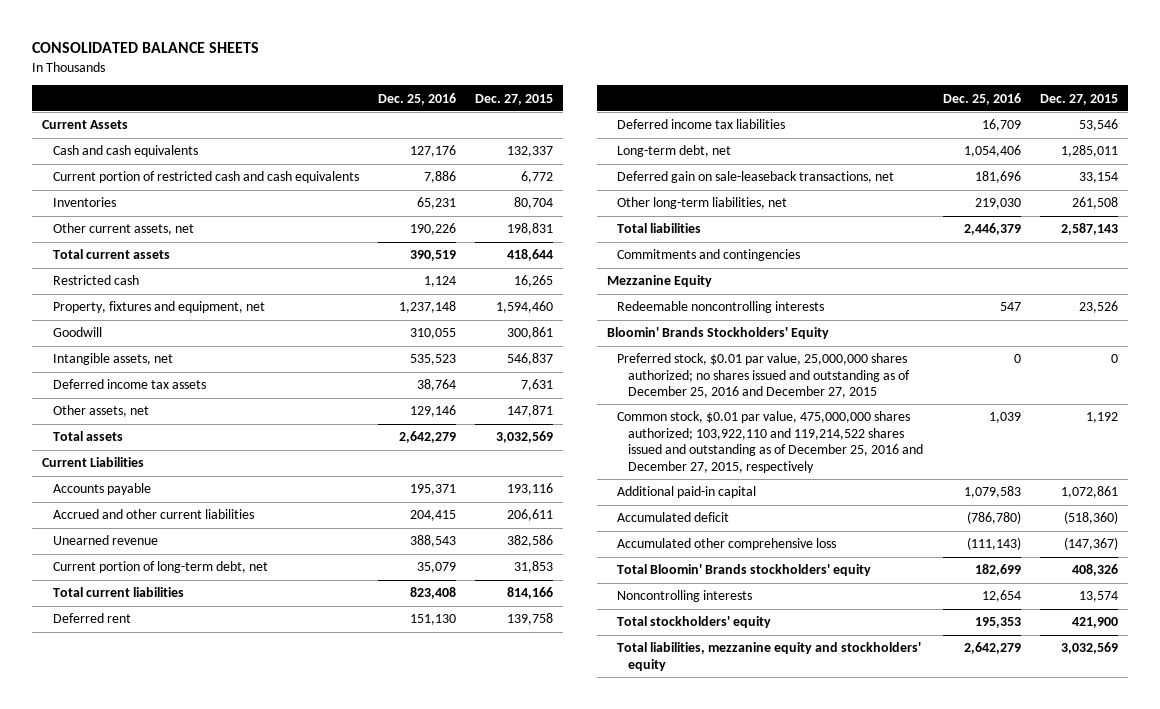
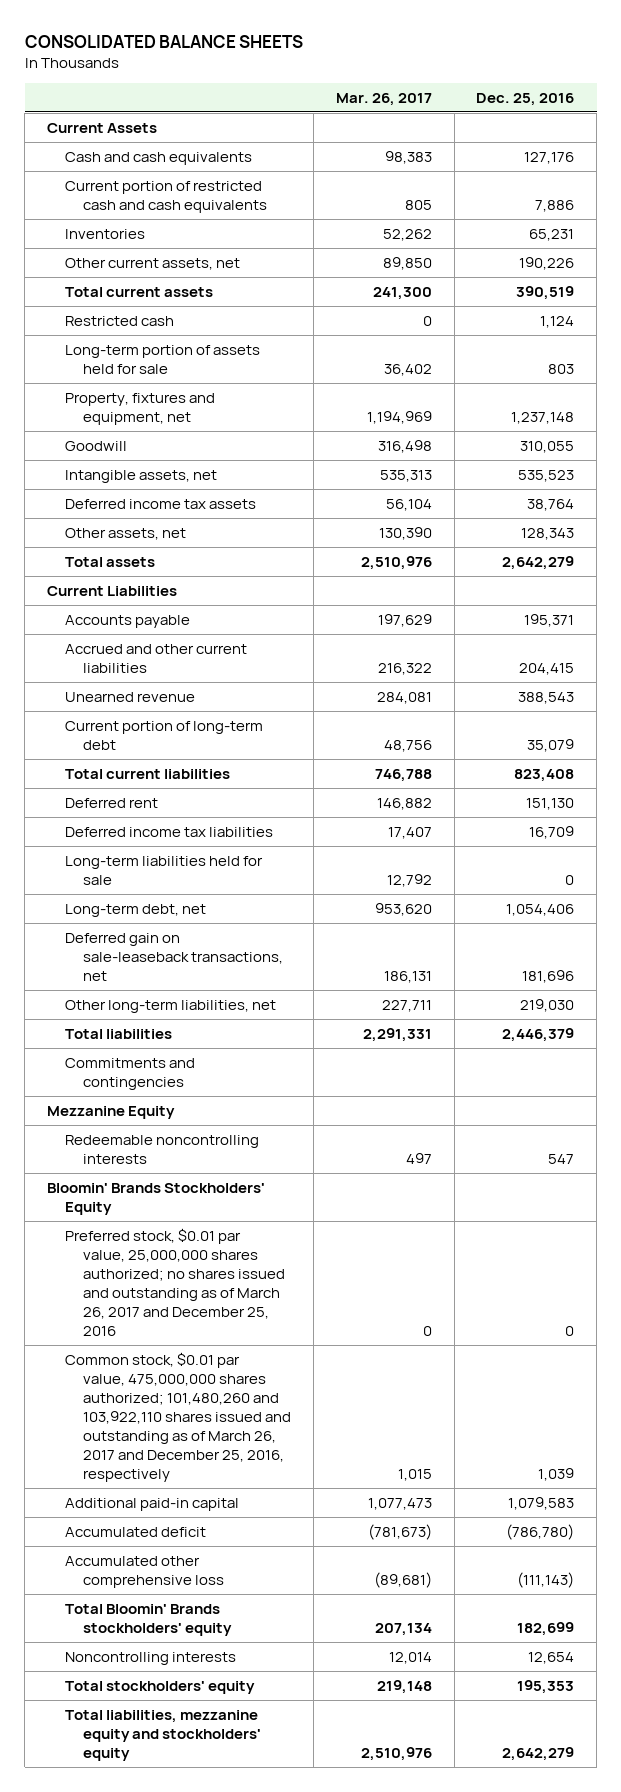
[475,93,554,105] Dec. 27, 2015 -> none
none -> [335,92,432,106] Mar. 26, 2017
none -> [65,344,261,374] Long-term portion of assets held for sale
[409,405,456,418] 129,146 -> [521,527,575,540] 128,343
[52,561,268,574] Current portion of long-term debt, net -> [65,720,264,750] Current portion of long-term debt
none -> [65,855,264,885] Long-term liabilities held for sale
[617,353,911,399] Preferred stock, $0.01 par value, 25,000,000 shares authorized; no shares issued and outstanding as of December 25, 2016 and December 27, 2015 -> [65,1227,286,1336] Preferred stock, $0.01 par value, 25,000,000 shares authorized; no shares issued and outstanding as of March 26, 2017 and December 25, 2016
[617,411,924,473] Common stock, $0.01 par value, 475,000,000 shares authorized; 103,922,110 and 119,214,522 shares issued and outstanding as of December 25, 2016 and December 27, 2015, respectively -> [65,1351,292,1482] Common stock, $0.01 par value, 475,000,000 shares authorized; 101,480,260 and 103,922,110 shares issued and outstanding as of March 26, 2017 and December 25, 2016, respectively

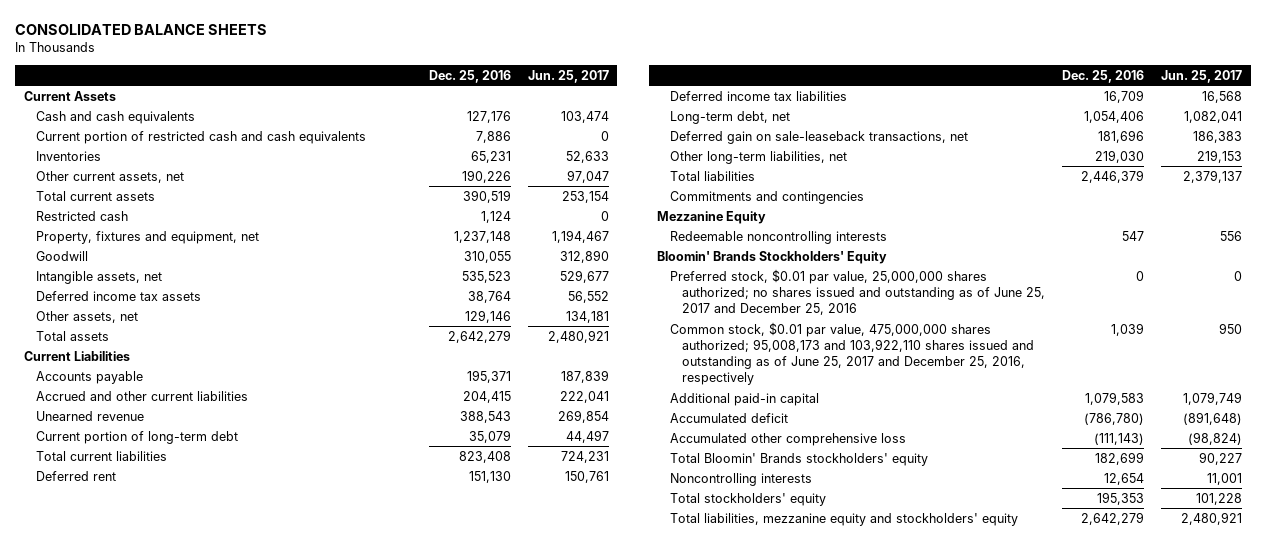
[335,92,432,106] Mar. 26, 2017 -> none
none -> [527,69,609,83] Jun. 25, 2017
[65,344,261,374] Long-term portion of assets held for sale -> none
[521,527,575,540] 128,343 -> [464,309,511,323] 129,146
[65,855,264,885] Long-term liabilities held for sale -> none
[65,1227,286,1336] Preferred stock, $0.01 par value, 25,000,000 shares authorized; no shares issued and outstanding as of March 26, 2017 and December 25, 2016 -> [669,268,1046,315] Preferred stock, $0.01 par value, 25,000,000 shares authorized; no shares issued and outstanding as of June 25, 2017 and December 25, 2016
[65,1351,292,1482] Common stock, $0.01 par value, 475,000,000 shares authorized; 101,480,260 and 103,922,110 shares issued and outstanding as of March 26, 2017 and December 25, 2016, respectively -> [669,321,1035,386] Common stock, $0.01 par value, 475,000,000 shares authorized; 95,008,173 and 103,922,110 shares issued and outstanding as of June 25, 2017 and December 25, 2016, respectively

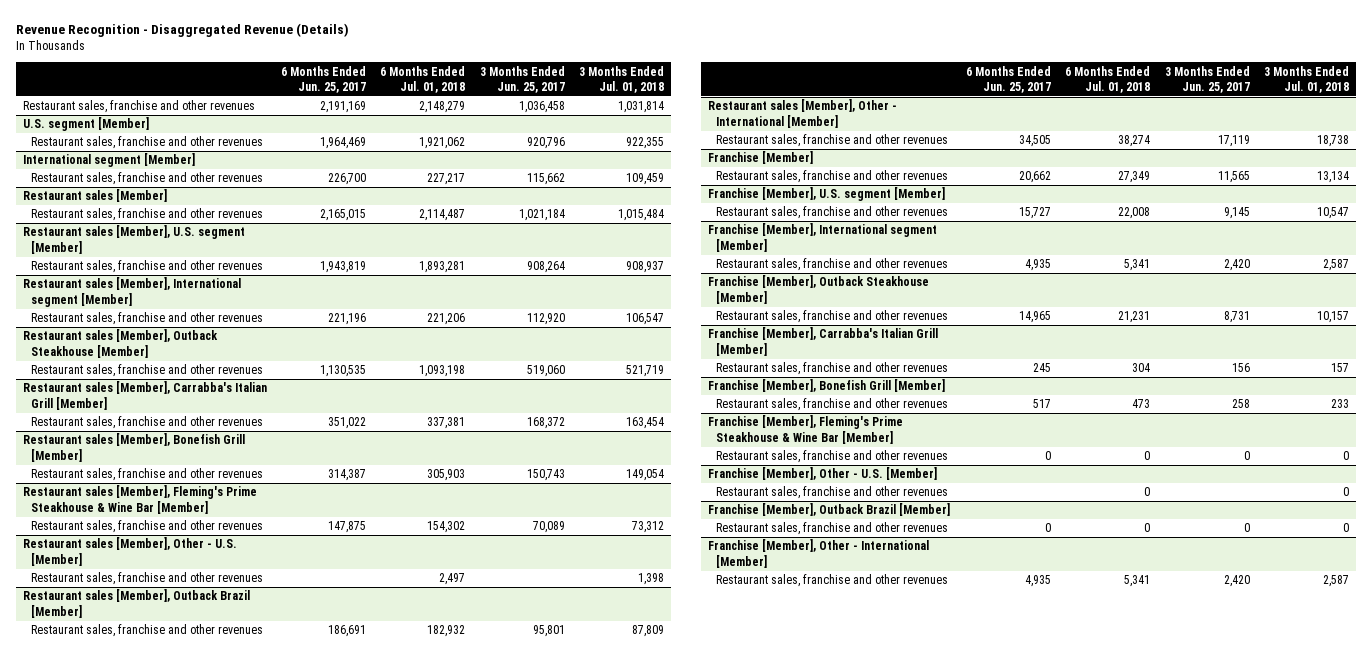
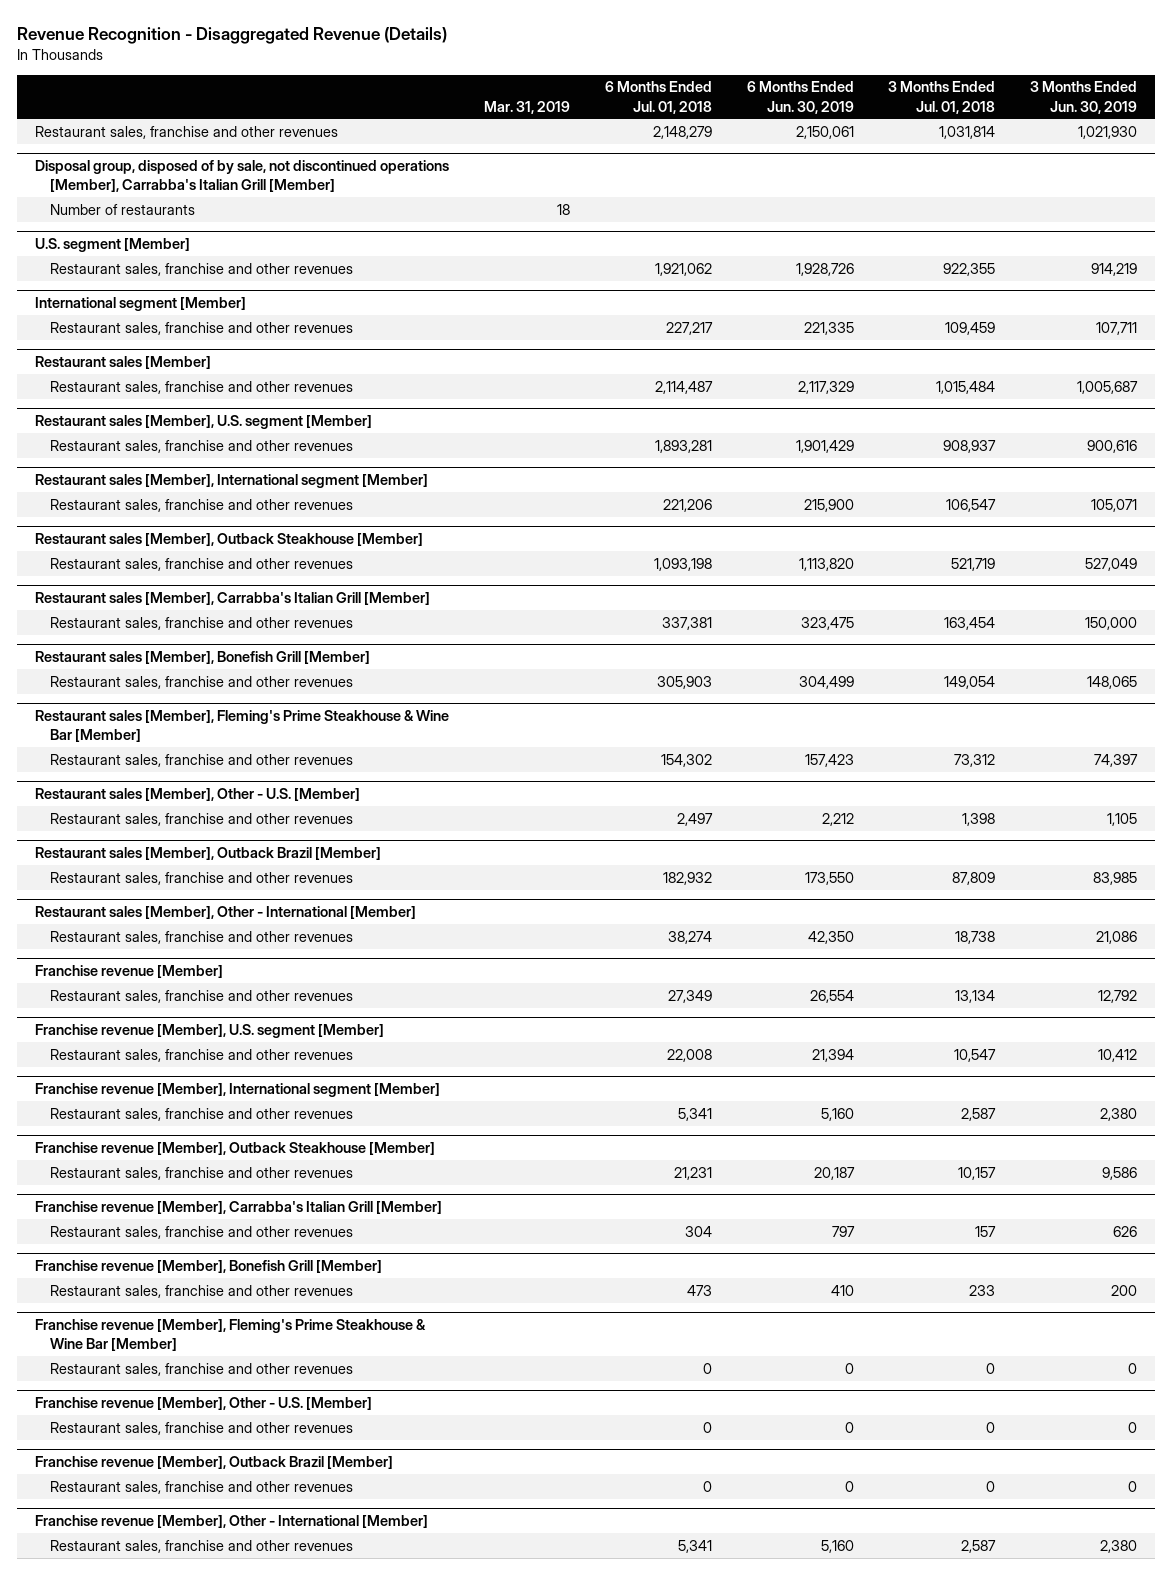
[281,65,367,93] 6 Months Ended Jun. 25, 2017 -> none
[479,65,565,93] 3 Months Ended Jun. 25, 2017 -> none
none -> [483,100,570,114] Mar. 31, 2019
none -> [746,81,854,114] 6 Months Ended Jun. 30, 2019
none -> [1030,81,1138,114] 3 Months Ended Jun. 30, 2019
none -> [34,160,449,193] Disposal group, disposed of by sale, not discontinued operations [Member], Carrabba's Italian Grill [Member]
none -> [49,203,195,215] Number of restaurants
[707,151,813,165] Franchise [Member] -> [34,965,223,979] Franchise revenue [Member]
[707,187,945,202] Franchise [Member], U.S. segment [Member] -> [34,1024,384,1039] Franchise revenue [Member], U.S. segment [Member]
[707,223,937,252] Franchise [Member], International segment [Member] -> [34,1083,440,1098] Franchise revenue [Member], International segment [Member]
[707,275,929,304] Franchise [Member], Outback Steakhouse [Member] -> [34,1142,435,1156] Franchise revenue [Member], Outback Steakhouse [Member]
[707,327,938,356] Franchise [Member], Carrabba's Italian Grill [Member] -> [34,1201,442,1215] Franchise revenue [Member], Carrabba's Italian Grill [Member]
[707,379,945,393] Franchise [Member], Bonefish Grill [Member] -> [34,1260,382,1274] Franchise revenue [Member], Bonefish Grill [Member]
[707,415,903,444] Franchise [Member], Fleming's Prime Steakhouse & Wine Bar [Member] -> [34,1319,426,1352] Franchise revenue [Member], Fleming's Prime Steakhouse & Wine Bar [Member]
[707,467,937,481] Franchise [Member], Other - U.S. [Member] -> [34,1397,372,1411] Franchise revenue [Member], Other - U.S. [Member]
[707,503,950,517] Franchise [Member], Outback Brazil [Member] -> [34,1456,393,1470] Franchise revenue [Member], Outback Brazil [Member]
[707,539,929,568] Franchise [Member], Other - International [Member] -> [34,1515,428,1529] Franchise revenue [Member], Other - International [Member]

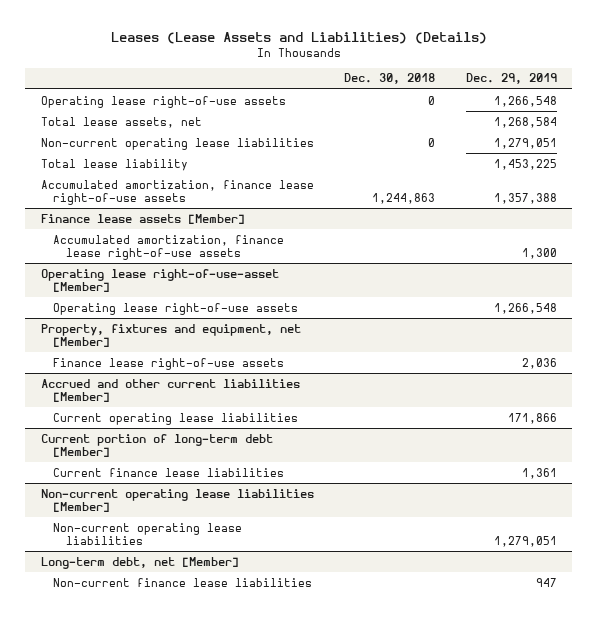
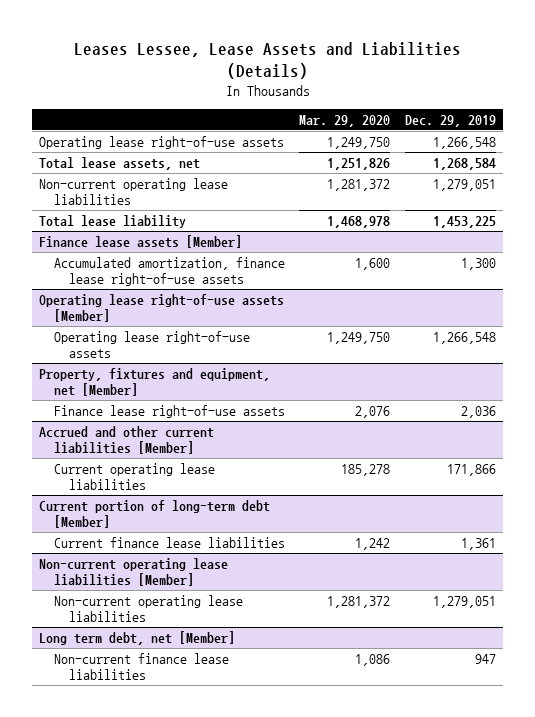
[110,32,487,45] Leases (Lease Assets and Liabilities) (Details) -> [73,41,461,79] Leases Lessee, Lease Assets and Liabilities (Details)
[344,73,436,85] Dec. 30, 2018 -> none
none -> [299,114,391,127] Mar. 29, 2020
[40,179,314,205] Accumulated amortization, finance lease right-of-use assets -> none
[40,268,279,292] Operating lease right-of-use-asset [Member] -> [39,293,285,323] Operating lease right-of-use assets [Member]
[40,556,239,569] Long-term debt, net [Member] -> [39,630,236,645] Long term debt, net [Member]

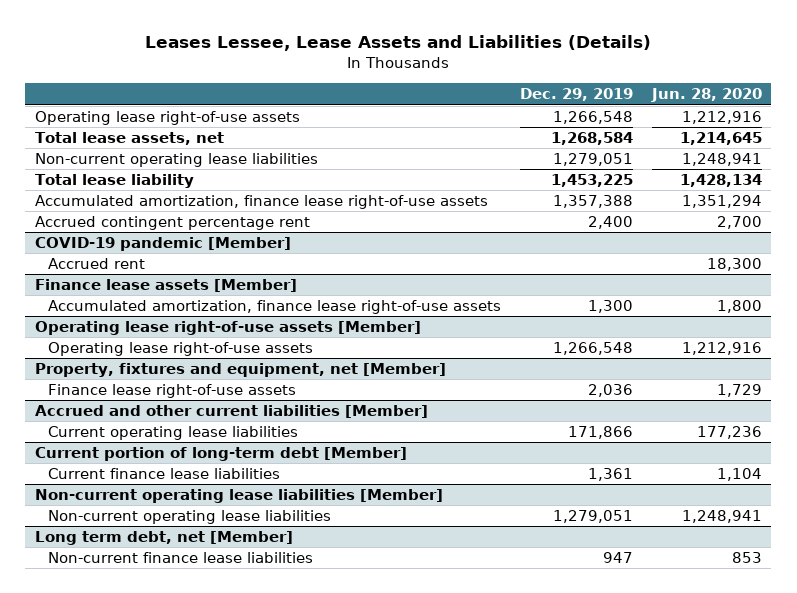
[299,114,391,127] Mar. 29, 2020 -> none
none -> [650,88,762,103] Jun. 28, 2020
none -> [34,195,488,210] Accumulated amortization, finance lease right-of-use assets
none -> [34,216,310,231] Accrued contingent percentage rent
none -> [34,237,291,252] COVID-19 pandemic [Member]
none -> [48,258,146,270] Accrued rent

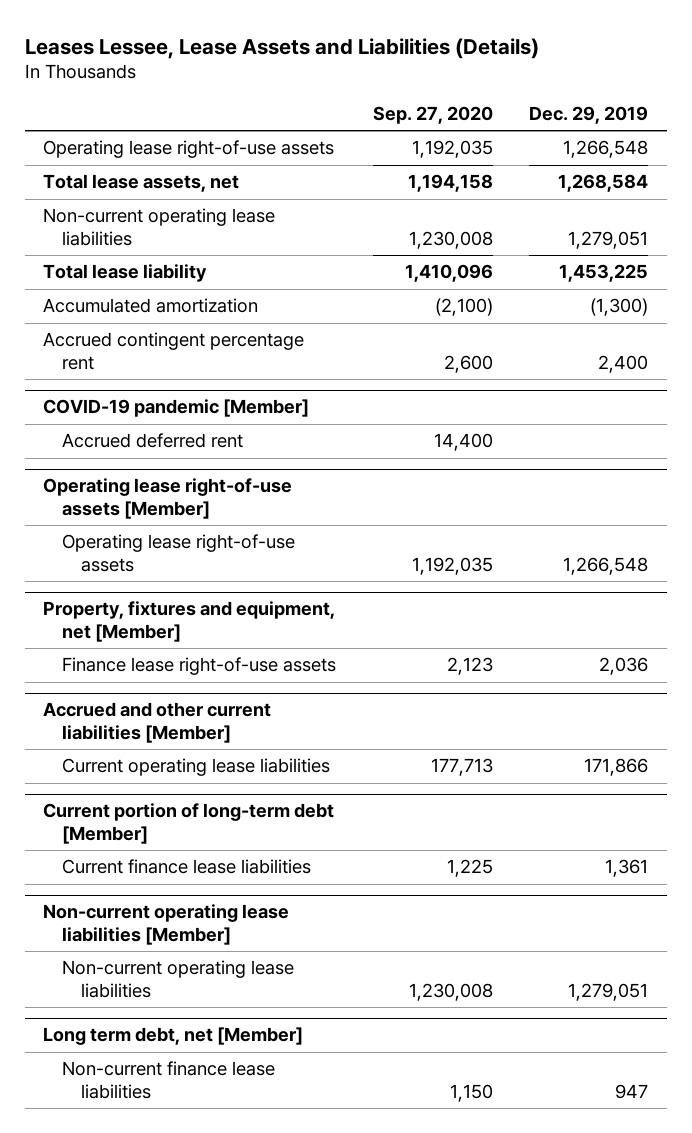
[650,88,762,103] Jun. 28, 2020 -> none
none -> [372,106,493,125] Sep. 27, 2020
[34,195,488,210] Accumulated amortization, finance lease right-of-use assets -> none
none -> [43,298,259,314] Accumulated amortization
[34,279,297,293] Finance lease assets [Member] -> none
[48,300,502,315] Accumulated amortization, finance lease right-of-use assets -> none
[48,258,146,270] Accrued rent -> [62,433,244,449] Accrued deferred rent

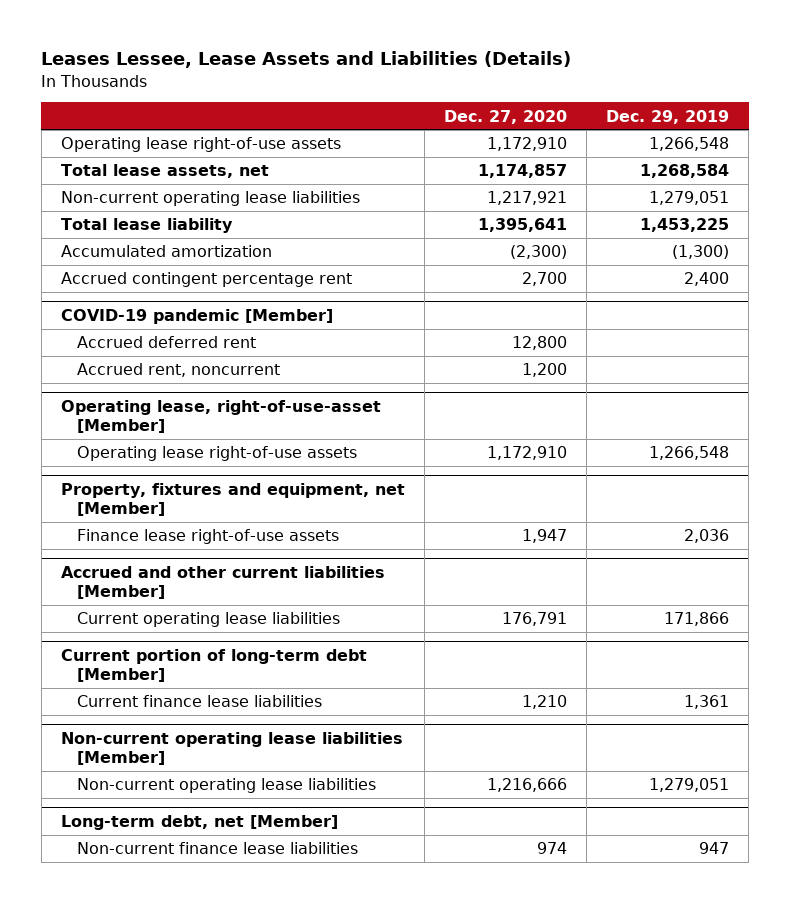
[372,106,493,125] Sep. 27, 2020 -> none
none -> [443,109,567,124] Dec. 27, 2020
none -> [76,363,280,378] Accrued rent, noncurrent
[43,478,293,519] Operating lease right-of-use assets [Member] -> [60,399,381,434] Operating lease, right-of-use-asset [Member]
[43,1027,304,1046] Long term debt, net [Member] -> [60,814,338,830] Long-term debt, net [Member]

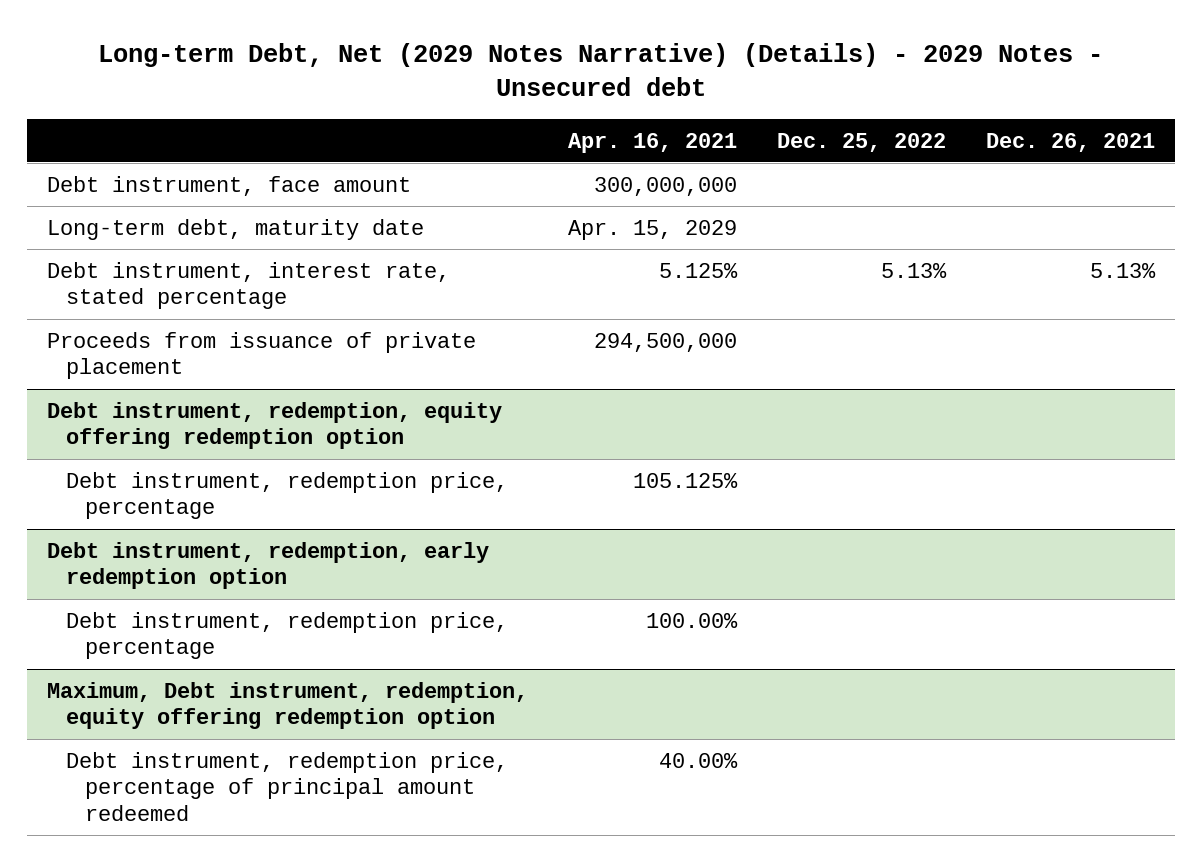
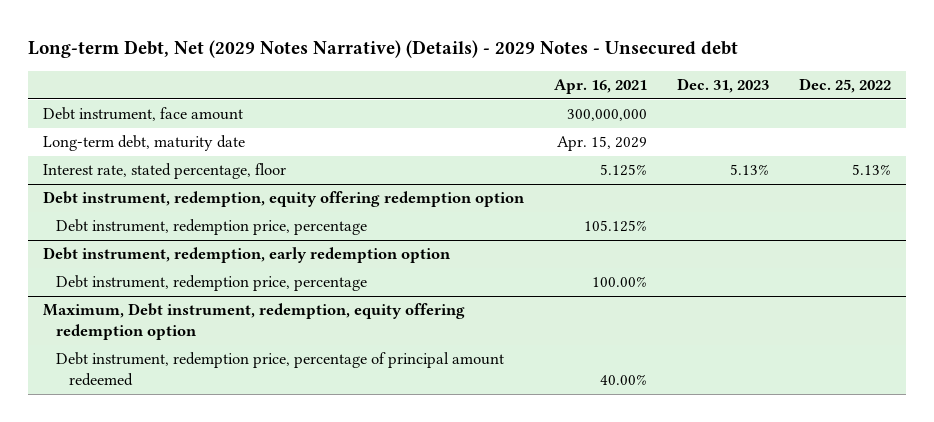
[986,132,1156,152] Dec. 26, 2021 -> none
none -> [676,78,769,94] Dec. 31, 2023
[47,331,477,380] Proceeds from issuance of private placement -> none
[47,261,451,310] Debt instrument, interest rate, stated percentage -> [43,163,287,180] Interest rate, stated percentage, floor

